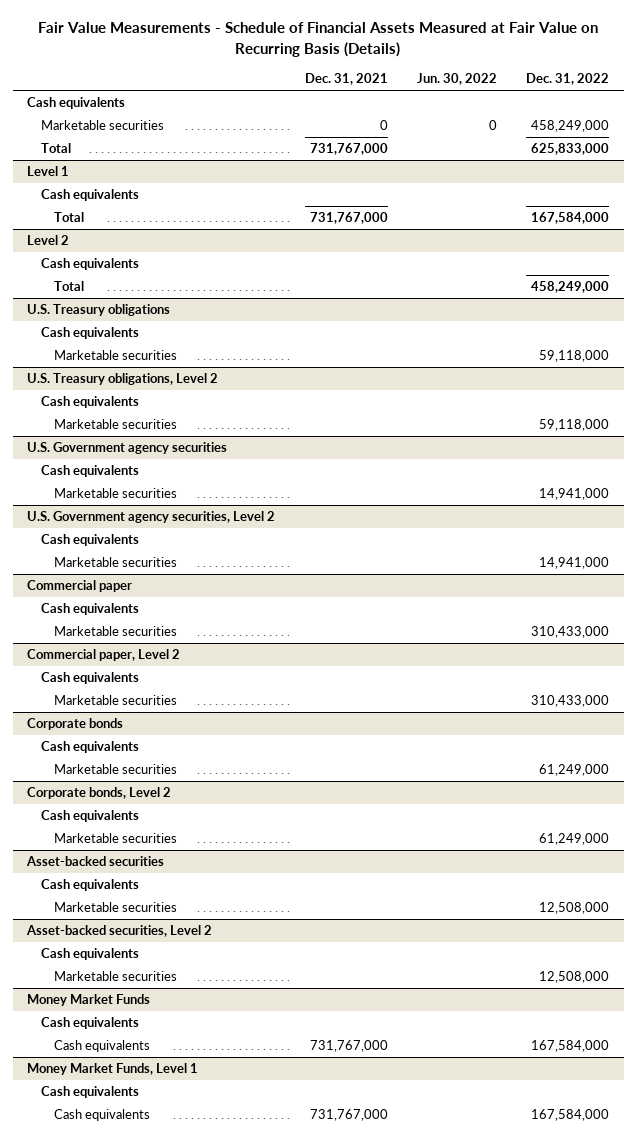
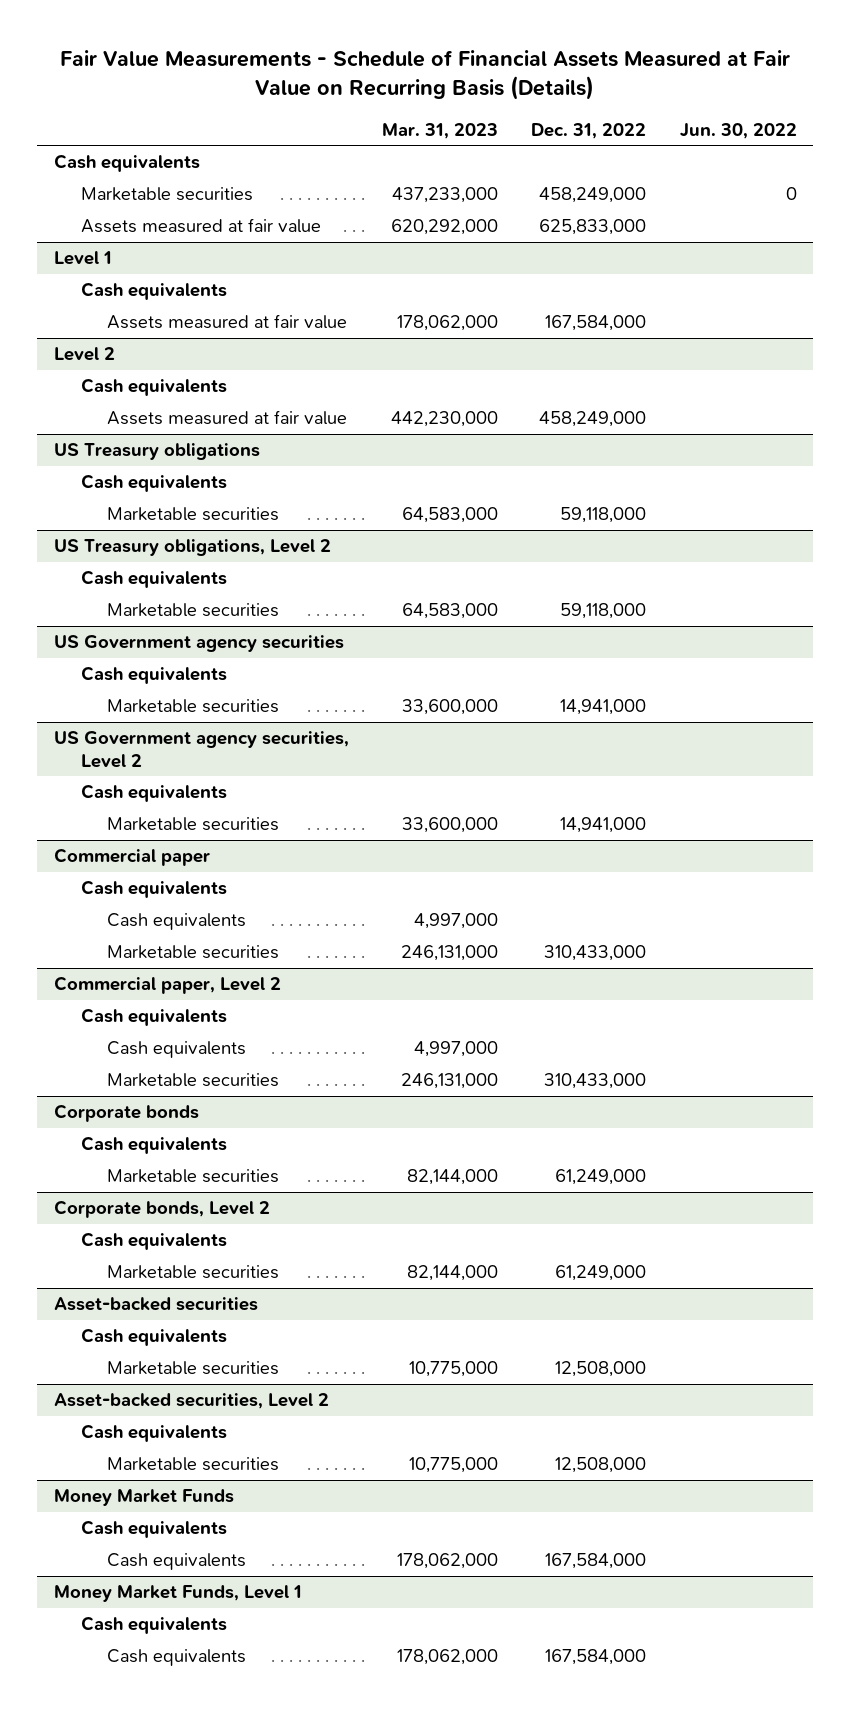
[304,73,388,86] Dec. 31, 2021 -> none
none -> [382,122,499,139] Mar. 31, 2023
[40,143,71,154] Total -> [80,218,321,234] Assets measured at fair value
[54,212,85,223] Total -> [107,314,348,330] Assets measured at fair value
[54,281,85,292] Total -> [107,410,348,426] Assets measured at fair value
[27,304,171,317] U.S. Treasury obligations -> [53,443,260,461] US Treasury obligations
[27,373,219,386] U.S. Treasury obligations, Level 2 -> [53,539,331,557] US Treasury obligations, Level 2
[27,442,228,455] U.S. Government agency securities -> [53,635,344,653] US Government agency securities
[27,511,276,524] U.S. Government agency securities, Level 2 -> [53,731,349,768] US Government agency securities, Level 2
none -> [107,913,247,931] Cash equivalents
none -> [107,1041,247,1059] Cash equivalents

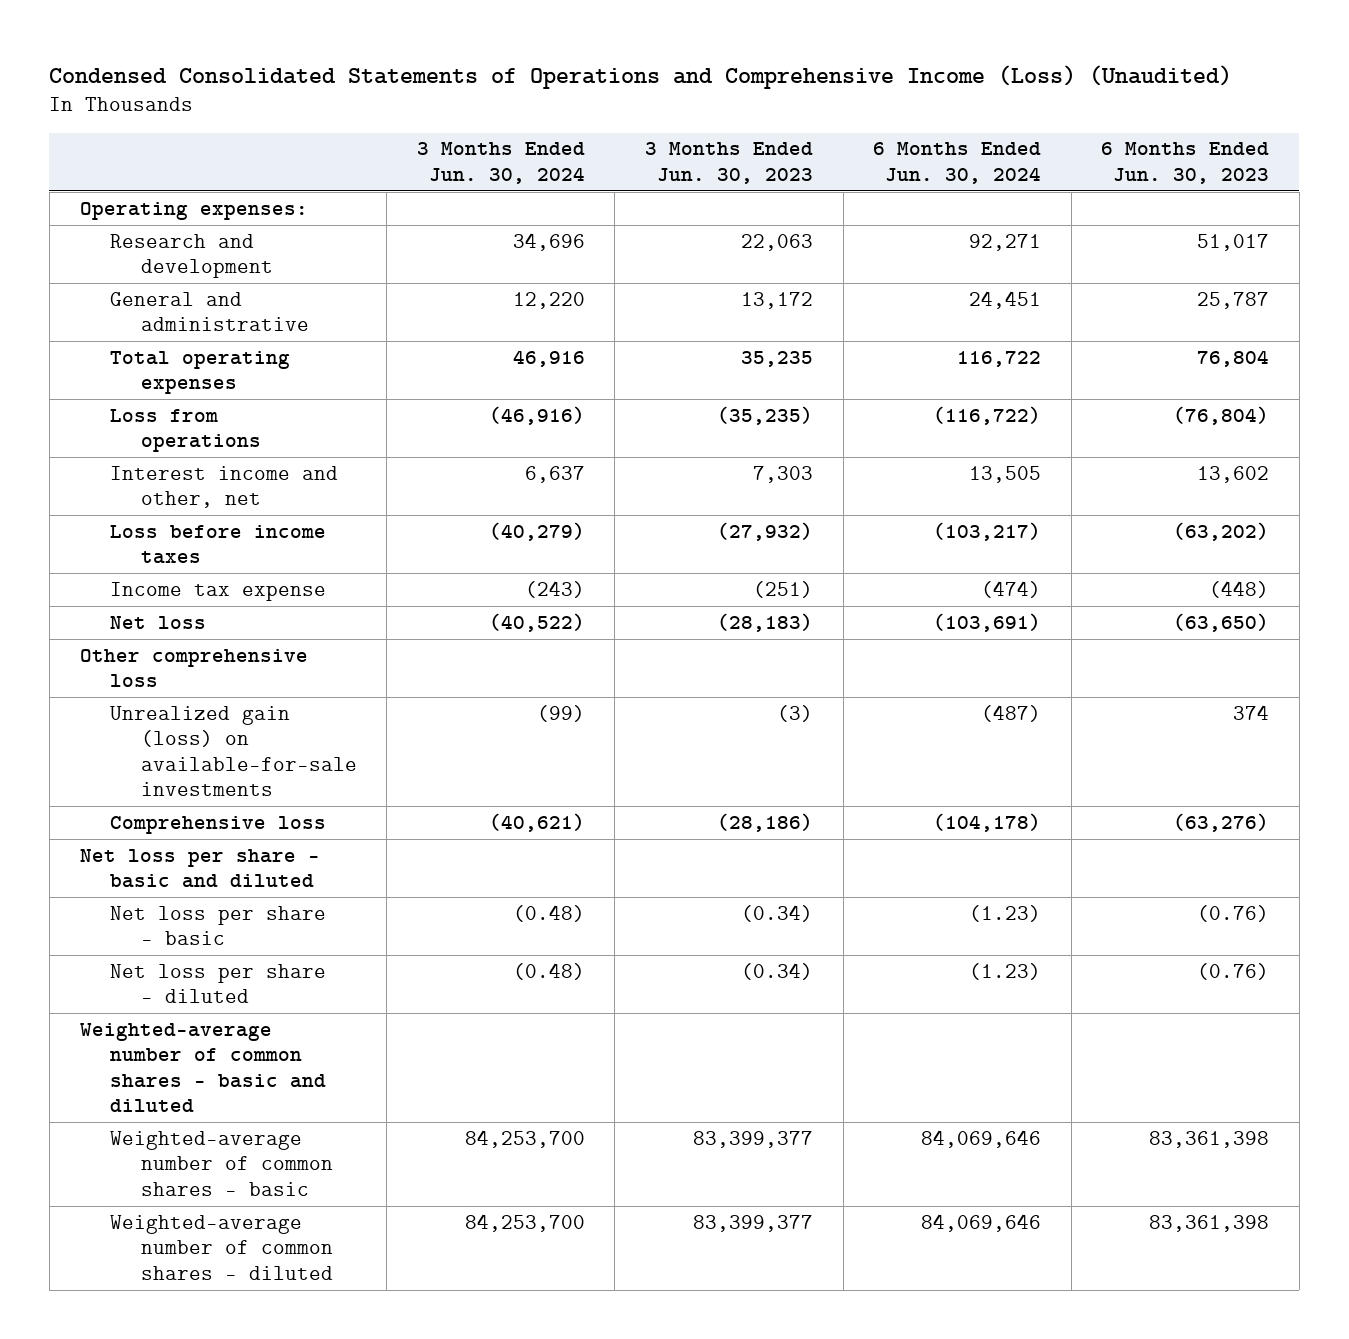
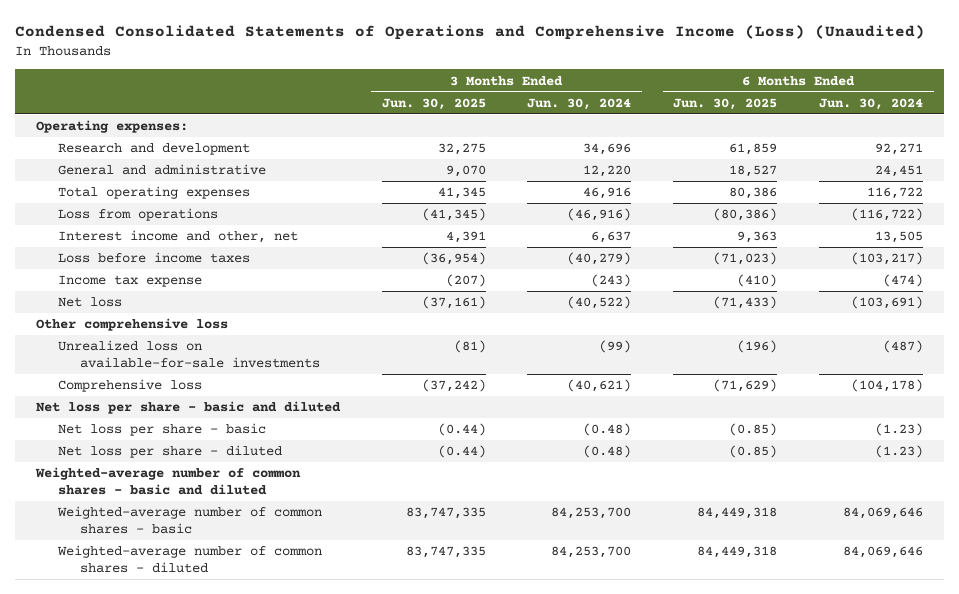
[645,142,814,184] 3 Months Ended Jun. 30, 2023 -> none
[1101,142,1270,184] 6 Months Ended Jun. 30, 2023 -> none
none -> [381,97,486,110] Jun. 30, 2025
none -> [673,97,778,110] Jun. 30, 2025
[110,705,357,796] Unrealized gain (loss) on available-for-sale investments -> [58,340,321,368] Unrealized loss on available-for-sale investments

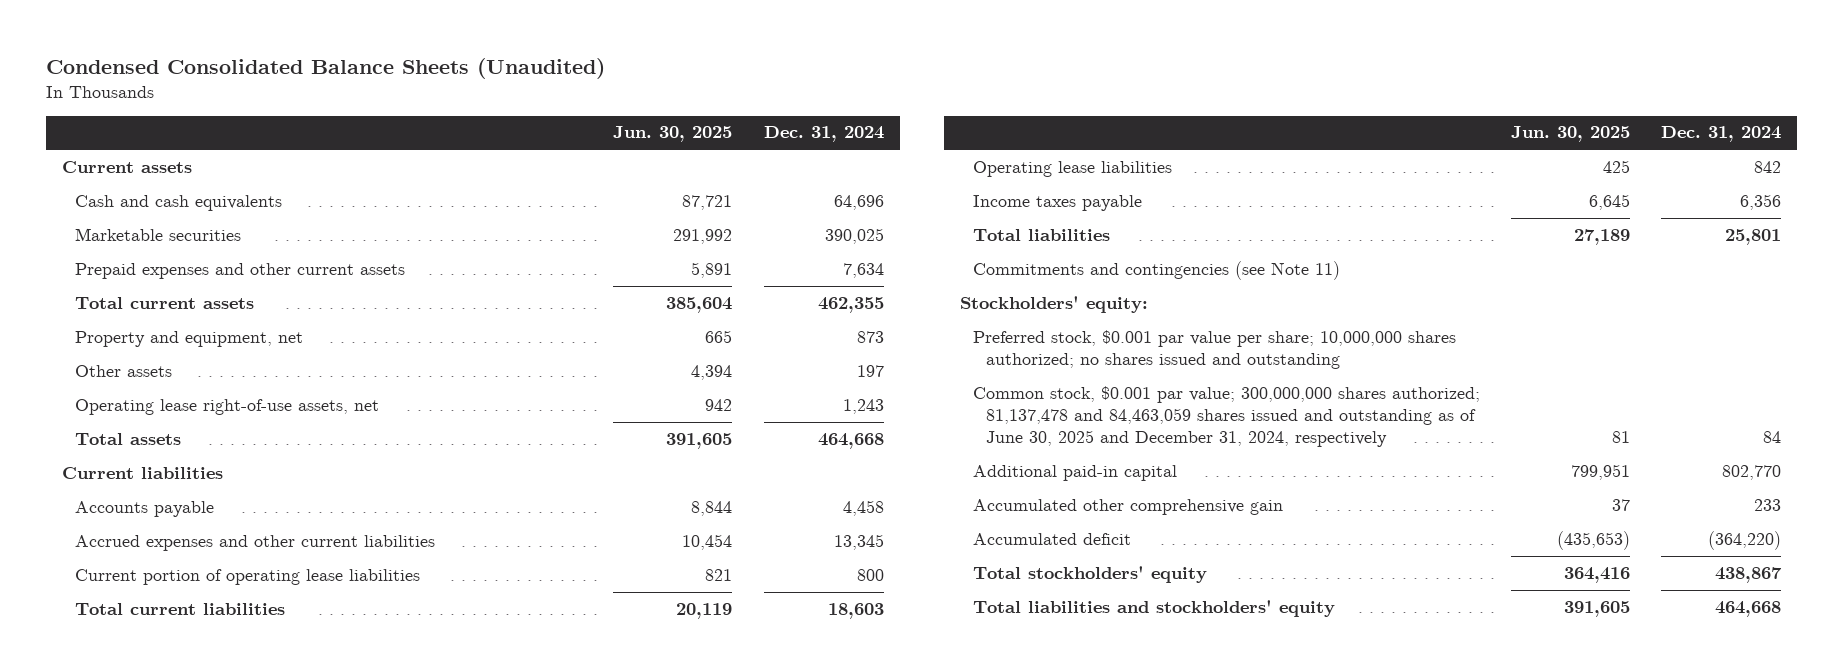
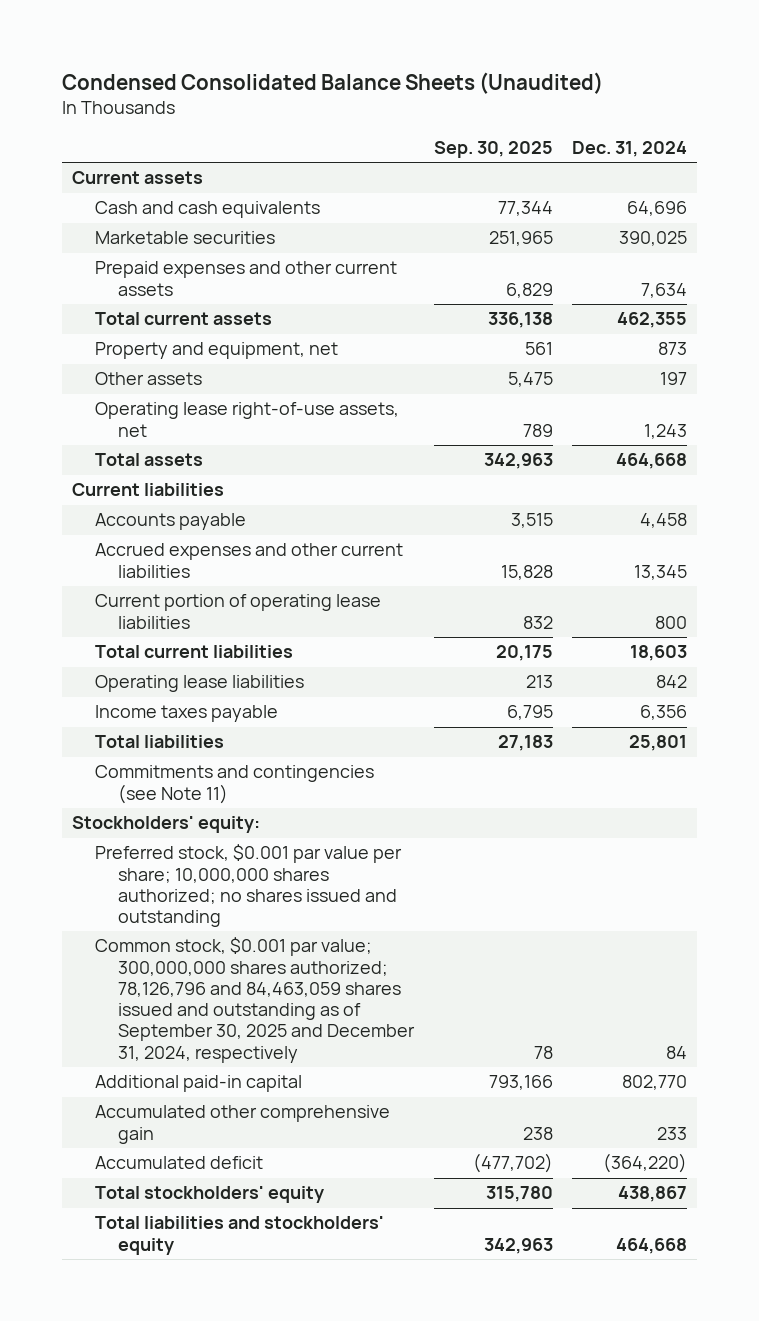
[613,126,733,143] Jun. 30, 2025 -> none
none -> [433,140,553,158] Sep. 30, 2025
[972,385,1480,448] Common stock, $0.001 par value; 300,000,000 shares authorized; 81,137,478 and 84,463,059 shares issued and outstanding as of June 30, 2025 and December 31, 2024, respectively -> [95,937,416,1063] Common stock, $0.001 par value; 300,000,000 shares authorized; 78,126,796 and 84,463,059 shares issued and outstanding as of September 30, 2025 and December 31, 2024, respectively

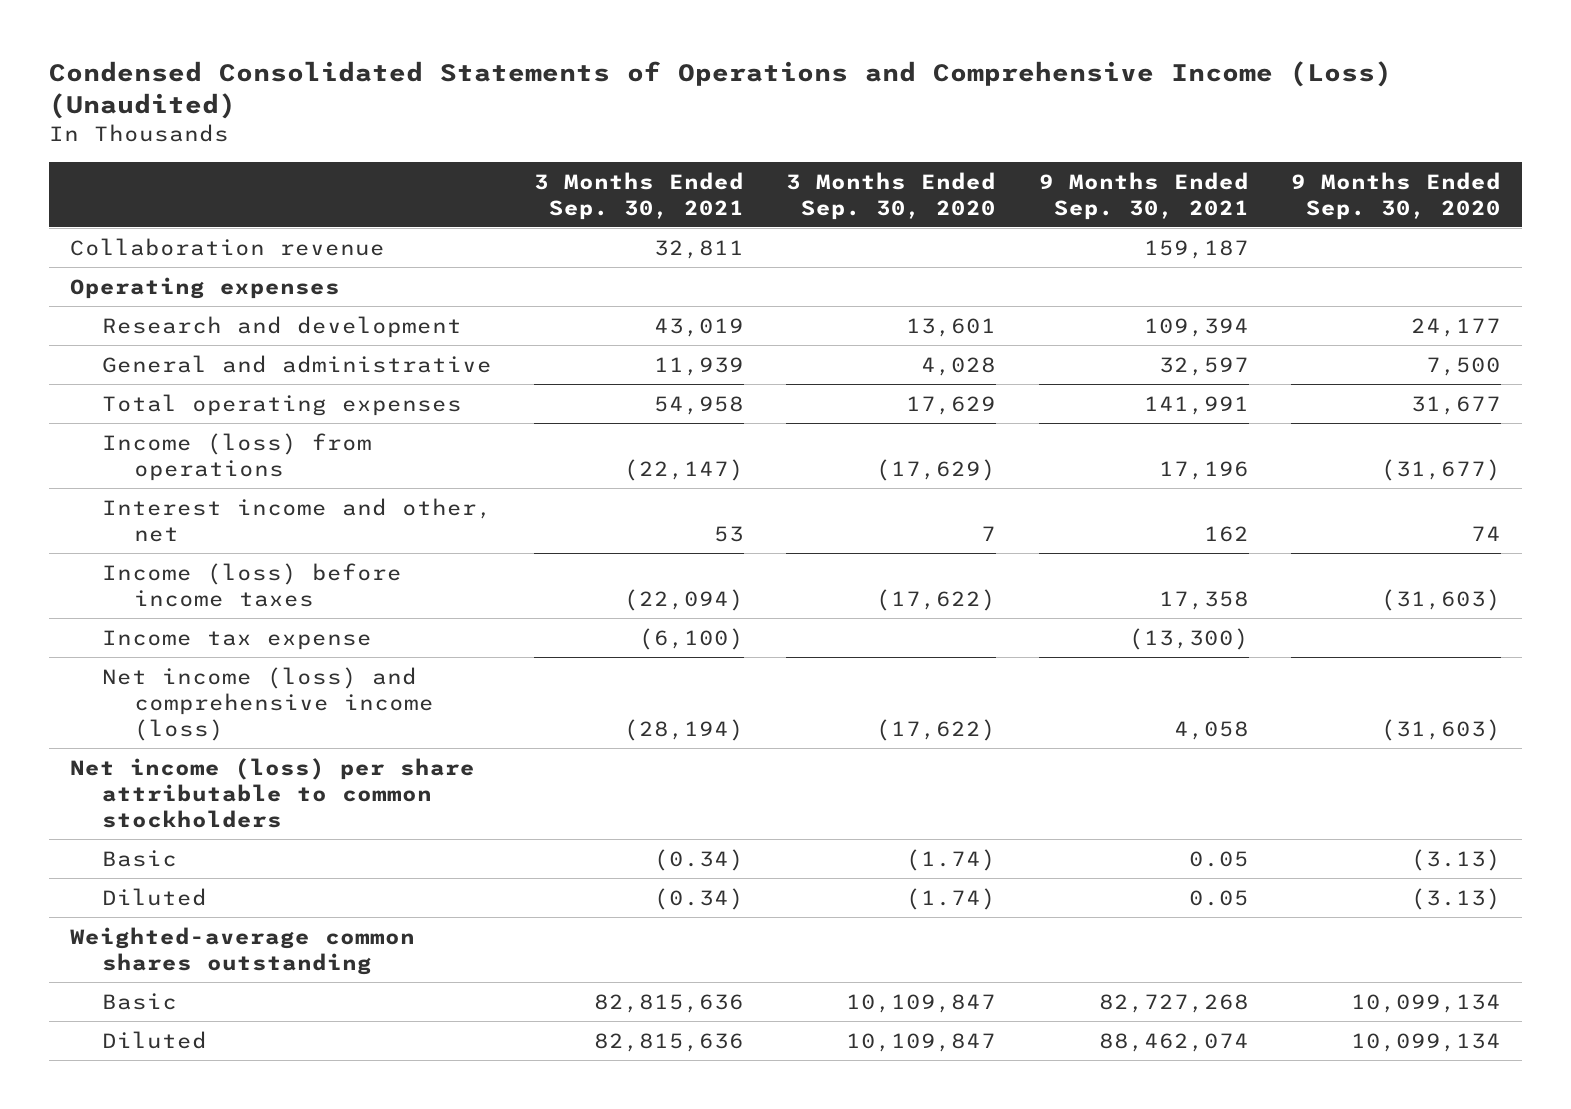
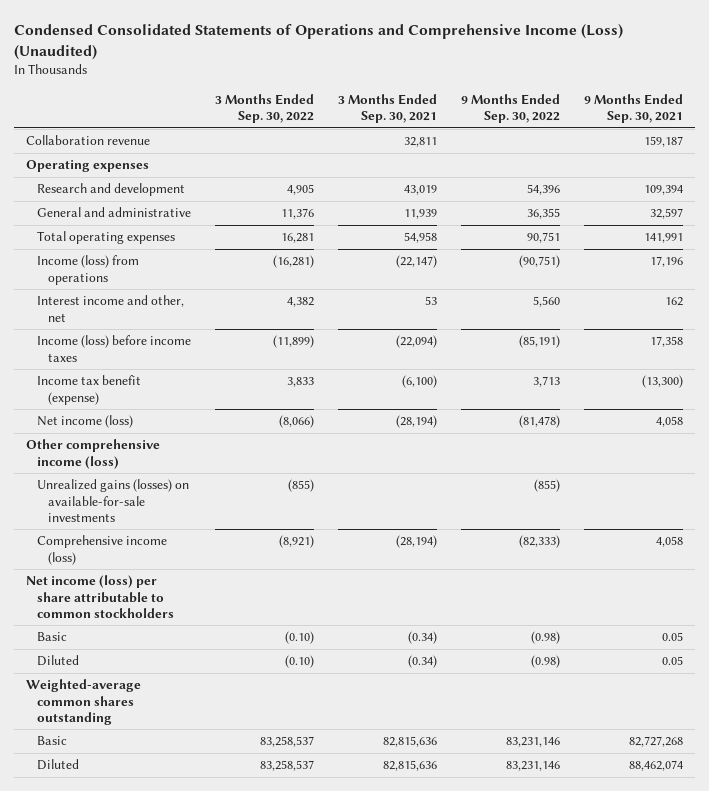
[786,171,997,220] 3 Months Ended Sep. 30, 2020 -> none
[1290,171,1501,220] 9 Months Ended Sep. 30, 2020 -> none
none -> [214,93,314,123] 3 Months Ended Sep. 30, 2022
none -> [460,93,560,123] 9 Months Ended Sep. 30, 2022
[101,629,372,650] Income tax expense -> [37,375,142,405] Income tax benefit (expense)
[101,666,434,741] Net income (loss) and comprehensive income (loss) -> [37,415,134,429] Net income (loss)
none -> [26,439,161,469] Other comprehensive income (loss)
none -> [37,479,190,522] Unrealized gains (losses) on available-for-sale investments
none -> [37,535,168,565] Comprehensive income (loss)

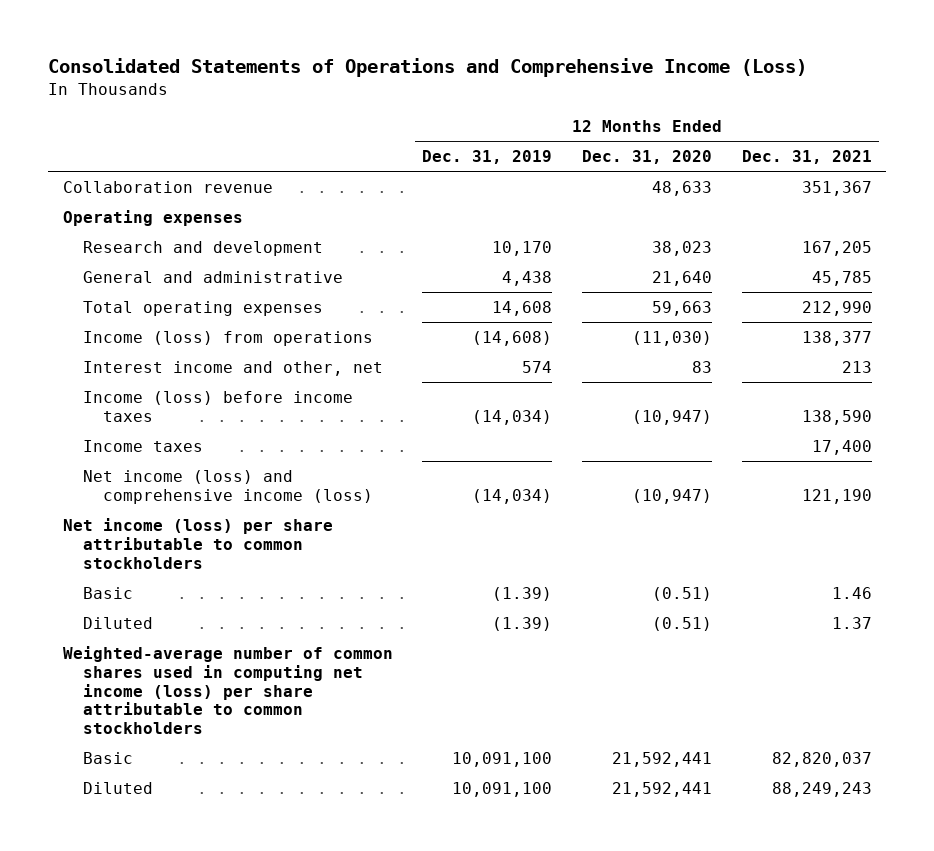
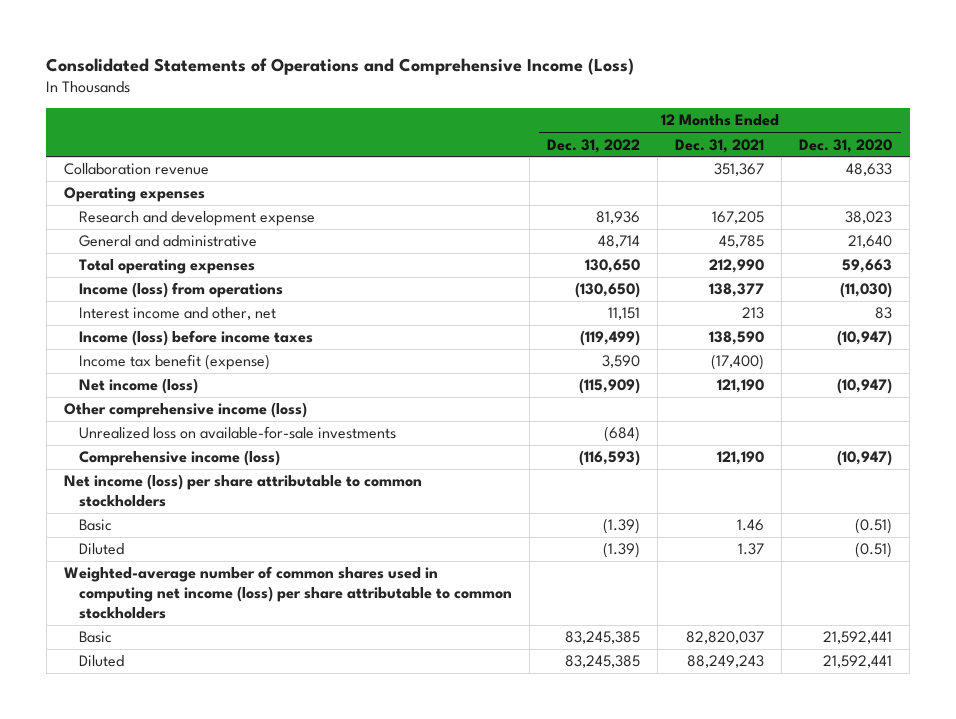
[422,150,553,165] Dec. 31, 2019 -> none
none -> [547,138,641,153] Dec. 31, 2022
[82,241,323,257] Research and development -> [79,211,316,227] Research and development expense
[82,440,203,453] Income taxes -> [79,354,271,371] Income tax benefit (expense)
[811,440,872,456] 17,400 -> [711,354,765,371] (17,400)
[82,470,373,504] Net income (loss) and comprehensive income (loss) -> [79,378,199,395] Net income (loss)
none -> [63,402,307,419] Other comprehensive income (loss)
none -> [79,426,397,440] Unrealized loss on available-for-sale investments
none -> [79,450,281,467] Comprehensive income (loss)

